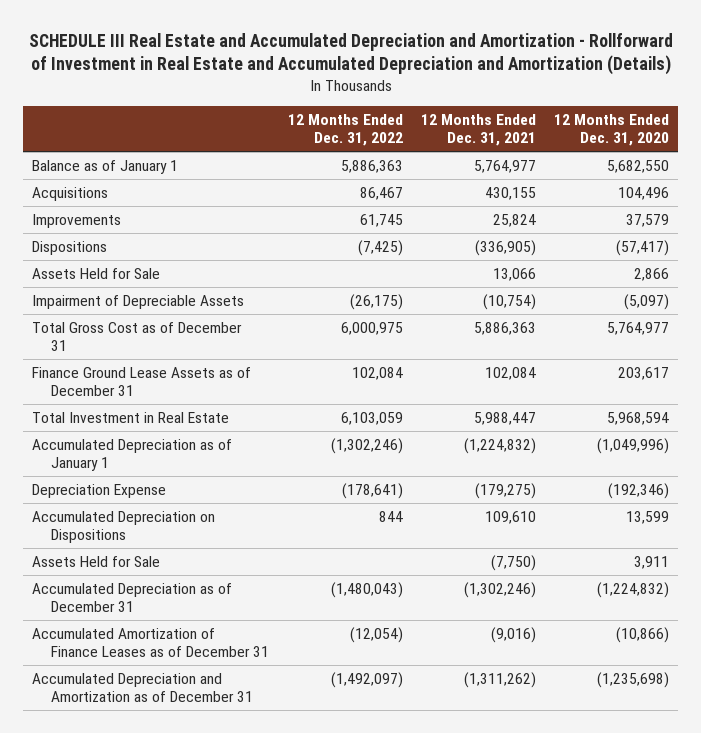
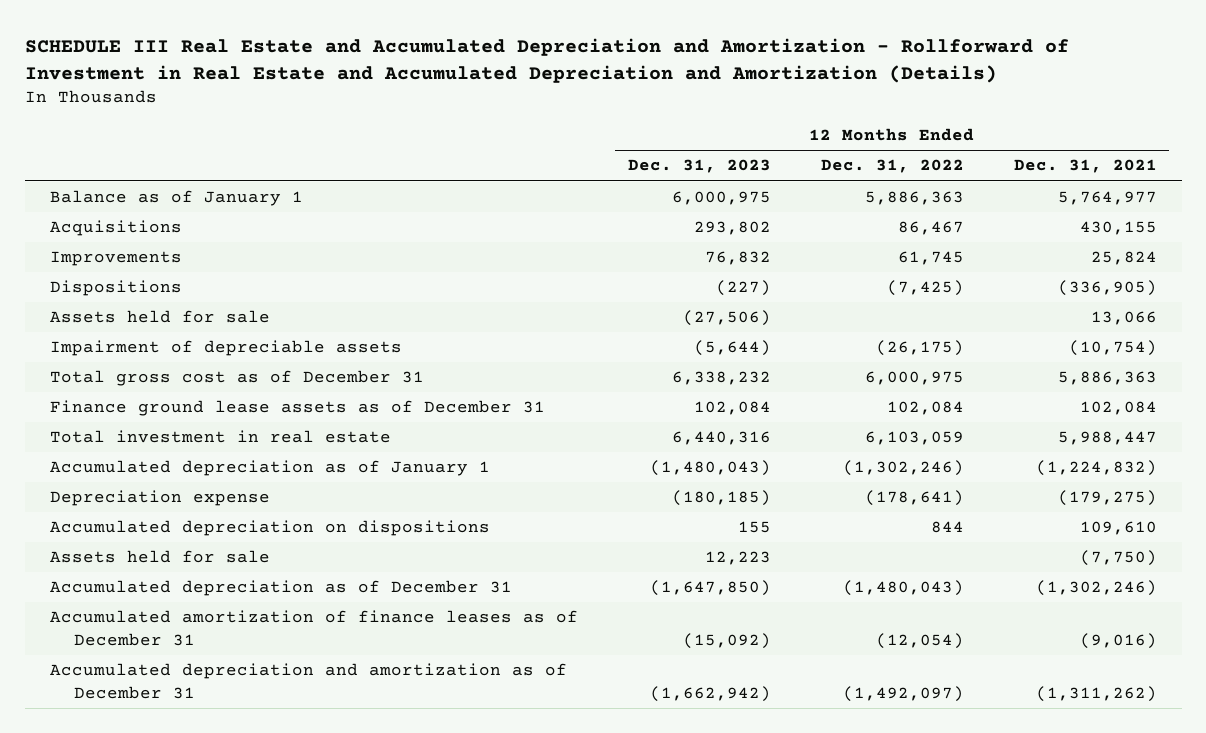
[554,113,670,147] 12 Months Ended Dec. 31, 2020 -> none
none -> [627,159,771,174] Dec. 31, 2023
[31,267,160,279] Assets Held for Sale -> [49,310,270,324] Assets held for sale
[31,294,244,309] Impairment of Depreciable Assets -> [49,340,402,357] Impairment of depreciable assets
[31,321,242,351] Total Gross Cost as of December 31 -> [49,370,424,387] Total gross cost as of December 31
[31,366,251,396] Finance Ground Lease Assets as of December 31 -> [49,400,545,417] Finance ground lease assets as of December 31
[31,411,229,423] Total Investment in Real Estate -> [49,430,391,444] Total investment in real estate
[31,438,232,471] Accumulated Depreciation as of January 1 -> [49,460,490,477] Accumulated depreciation as of January 1
[31,483,166,498] Depreciation Expense -> [49,490,270,507] Depreciation expense
[31,510,215,543] Accumulated Depreciation on Dispositions -> [49,520,490,537] Accumulated depreciation on dispositions
[31,555,160,567] Assets Held for Sale -> [49,550,270,564] Assets held for sale
[31,582,232,612] Accumulated Depreciation as of December 31 -> [49,580,512,597] Accumulated depreciation as of December 31
[31,627,270,657] Accumulated Amortization of Finance Leases as of December 31 -> [49,610,578,646] Accumulated amortization of finance leases as of December 31
[31,672,254,702] Accumulated Depreciation and Amortization as of December 31 -> [49,663,567,699] Accumulated depreciation and amortization as of December 31

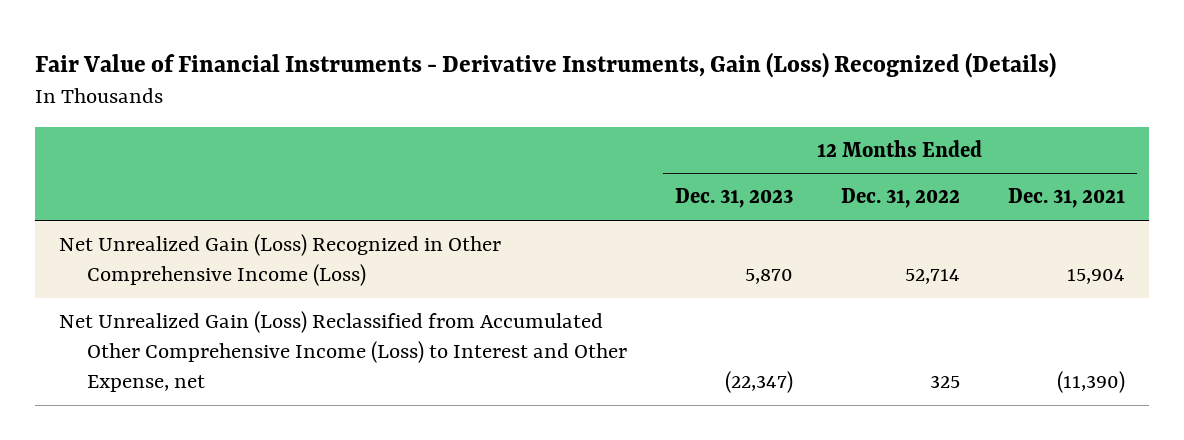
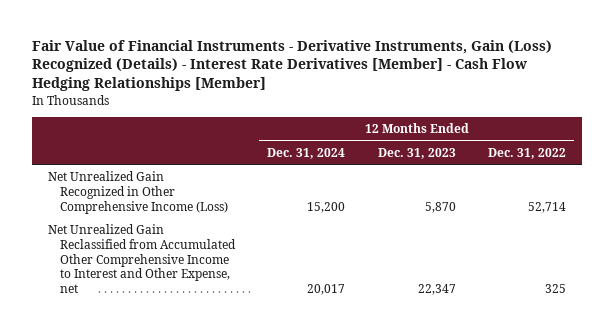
[35,51,1057,78] Fair Value of Financial Instruments - Derivative Instruments, Gain (Loss) Recognized (Details) -> [31,39,552,92] Fair Value of Financial Instruments - Derivative Instruments, Gain (Loss) Recognized (Details) - Interest Rate Derivatives [Member] - Cash Flow Hedging Relationships [Member]
[1008,188,1126,209] Dec. 31, 2021 -> none
none -> [267,147,346,159] Dec. 31, 2024
[59,234,502,287] Net Unrealized Gain (Loss) Recognized in Other Comprehensive Income (Loss) -> [47,171,229,214] Net Unrealized Gain Recognized in Other Comprehensive Income (Loss)
[59,311,627,393] Net Unrealized Gain (Loss) Reclassified from Accumulated Other Comprehensive Income (Loss) to Interest and Other Expense, net -> [47,224,237,294] Net Unrealized Gain Reclassified from Accumulated Other Comprehensive Income to Interest and Other Expense, net
[724,371,793,394] (22,347) -> [417,284,456,296] 22,347

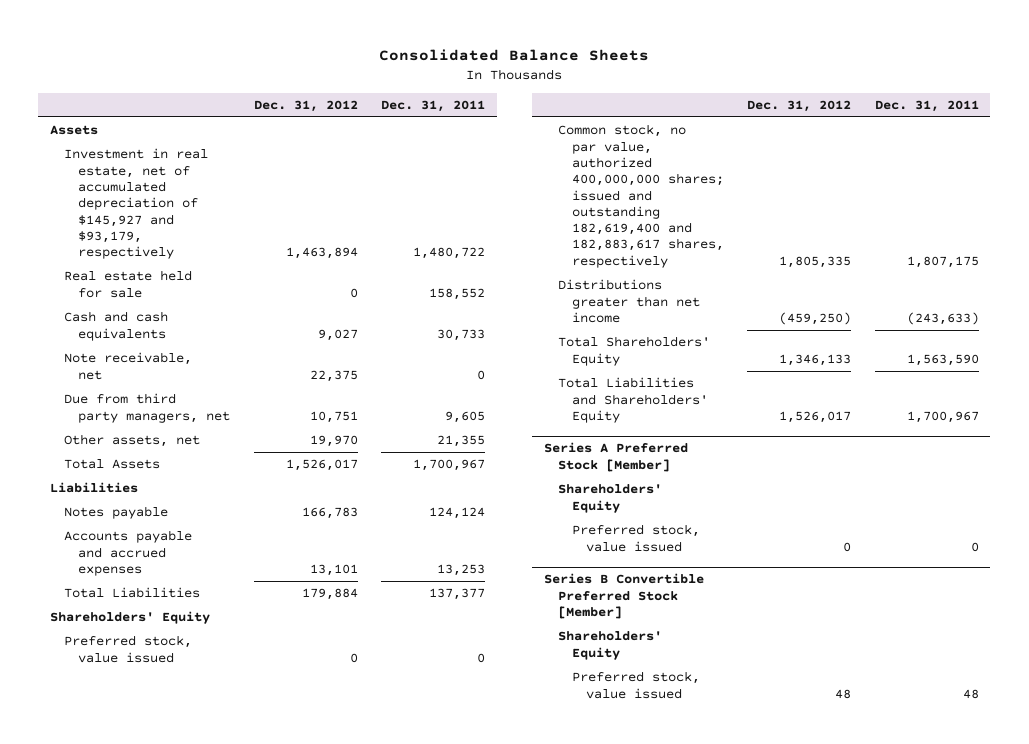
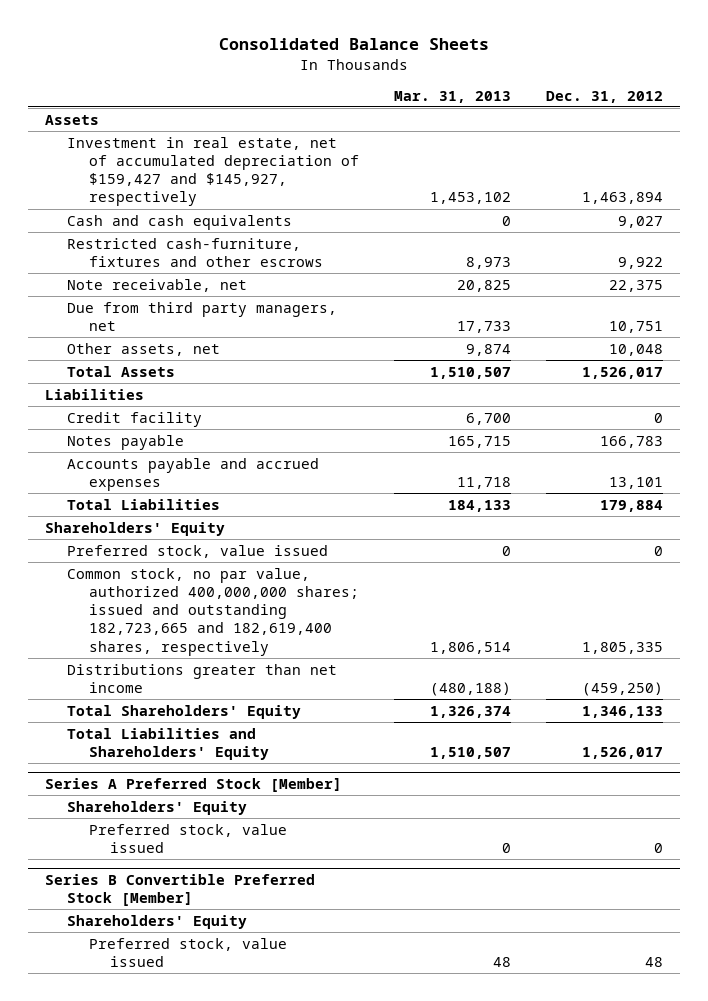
[381,99,486,112] Dec. 31, 2011 -> none
none -> [393,90,511,103] Mar. 31, 2013
[64,270,193,298] Real estate held for sale -> none
[64,148,209,260] Investment in real estate, net of accumulated depreciation of $145,927 and $93,179, respectively -> [67,136,359,207] Investment in real estate, net of accumulated depreciation of $159,427 and $145,927, respectively
none -> [67,237,323,267] Restricted cash-furniture, fixtures and other escrows
[309,435,358,448] 19,970 -> [608,343,663,356] 10,048
none -> [67,411,203,427] Credit facility
[557,124,724,268] Common stock, no par value, authorized 400,000,000 shares; issued and outstanding 182,619,400 and 182,883,617 shares, respectively -> [67,567,359,656] Common stock, no par value, authorized 400,000,000 shares; issued and outstanding 182,723,665 and 182,619,400 shares, respectively

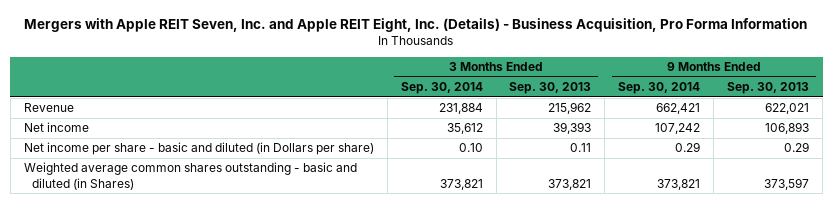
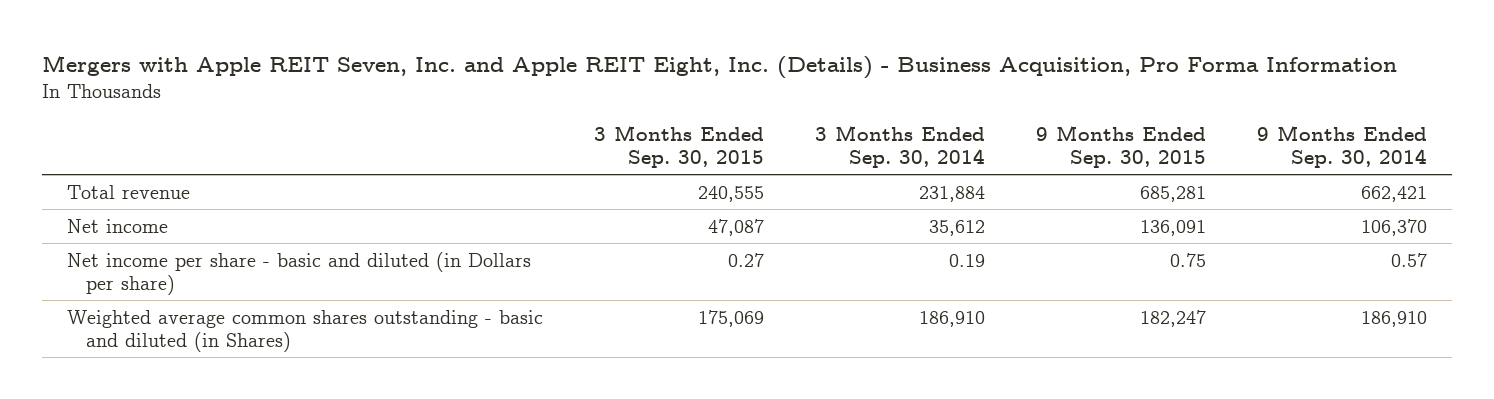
[509,82,592,95] Sep. 30, 2013 -> none
[727,82,810,95] Sep. 30, 2013 -> none
none -> [594,124,765,168] 3 Months Ended Sep. 30, 2015
none -> [1035,124,1206,168] 9 Months Ended Sep. 30, 2015
[23,103,74,113] Revenue -> [67,184,191,199] Total revenue
[655,123,701,135] 107,242 -> [1360,218,1427,236] 106,370
[458,143,483,153] 0.10 -> [949,253,986,267] 0.19
[675,142,701,153] 0.29 -> [1390,252,1427,267] 0.57
[439,178,483,190] 373,821 -> [919,310,986,327] 186,910
[657,178,701,190] 373,821 -> [1360,310,1427,327] 186,910

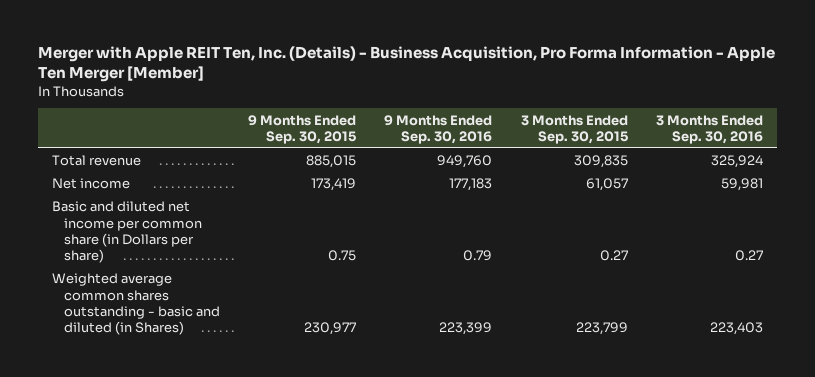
[41,54,1397,79] Mergers with Apple REIT Seven, Inc. and Apple REIT Eight, Inc. (Details) - Business Acquisition, Pro Forma Information -> [37,46,775,83] Merger with Apple REIT Ten, Inc. (Details) - Business Acquisition, Pro Forma Information - Apple Ten Merger [Member]
[815,124,986,168] 3 Months Ended Sep. 30, 2014 -> none
[1256,124,1427,168] 9 Months Ended Sep. 30, 2014 -> none
none -> [384,114,493,145] 9 Months Ended Sep. 30, 2016
none -> [656,114,764,145] 3 Months Ended Sep. 30, 2016
[698,185,765,202] 240,555 -> [573,155,628,169] 309,835
[1139,185,1206,202] 685,281 -> [306,155,357,169] 885,015
[708,218,765,236] 47,087 -> [585,178,628,192] 61,057
[1139,219,1206,236] 136,091 -> [311,178,357,192] 173,419
[67,251,532,295] Net income per share - basic and diluted (in Dollars per share) -> [52,201,202,264] Basic and diluted net income per common share (in Dollars per share)
[698,309,765,327] 175,069 -> [575,322,628,336] 223,799
[1139,309,1206,327] 182,247 -> [304,322,357,336] 230,977

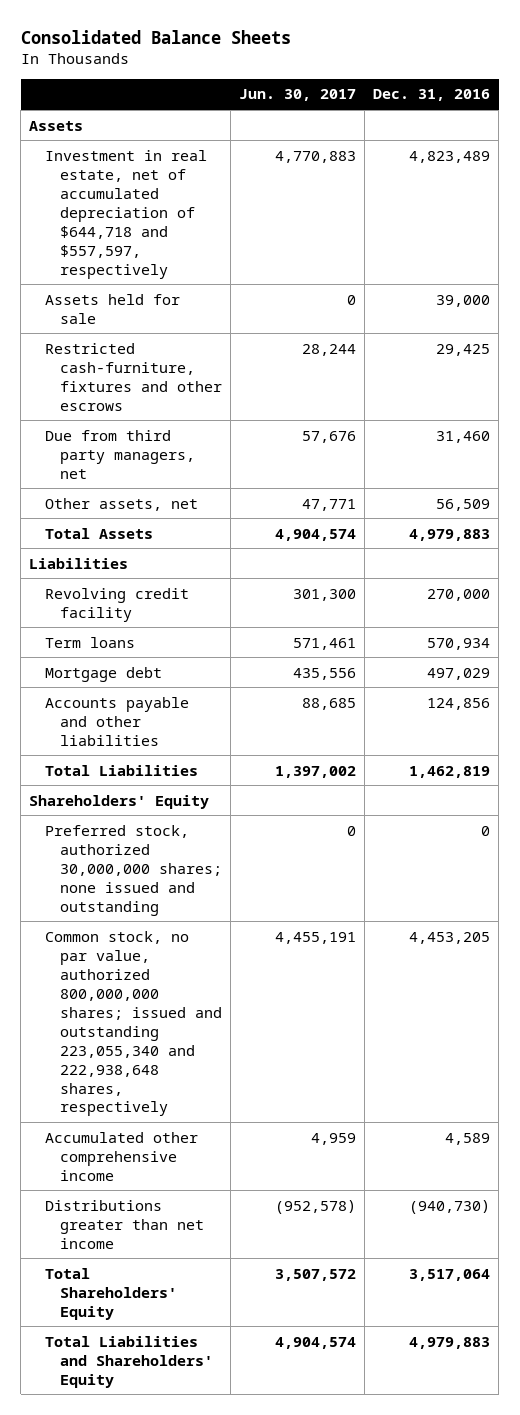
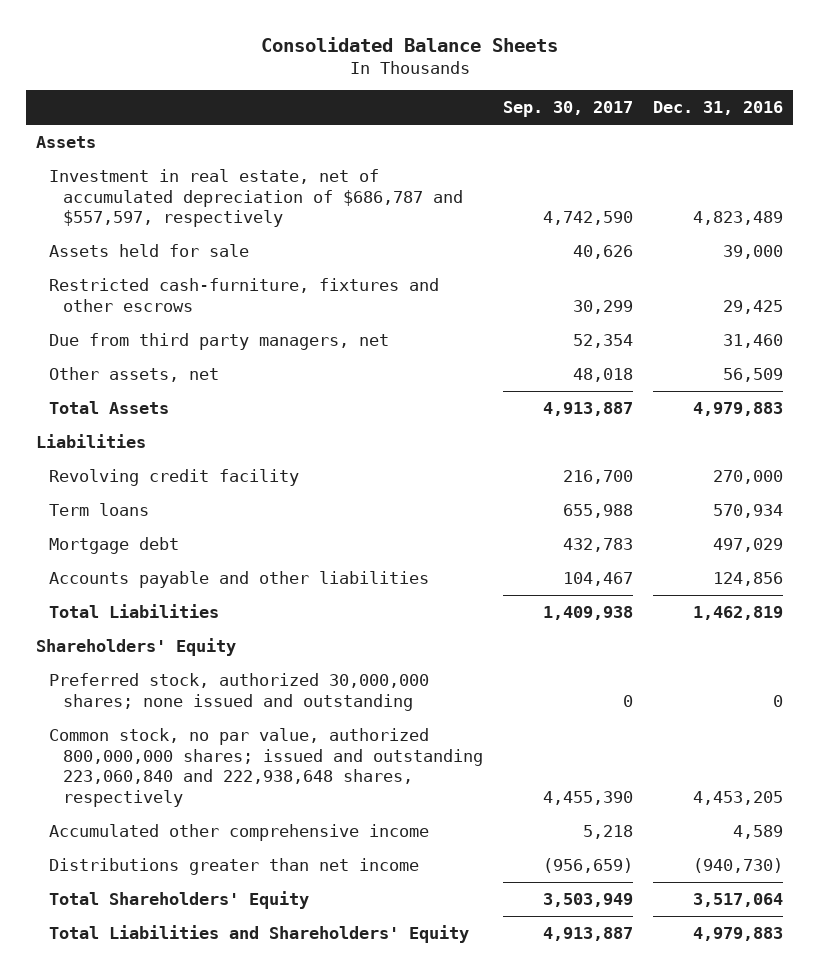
[239,89,357,102] Jun. 30, 2017 -> none
none -> [502,101,633,118] Sep. 30, 2017
[44,149,207,279] Investment in real estate, net of accumulated depreciation of $644,718 and $557,597, respectively -> [49,168,463,228] Investment in real estate, net of accumulated depreciation of $686,787 and $557,597, respectively
[44,930,223,1117] Common stock, no par value, authorized 800,000,000 shares; issued and outstanding 223,055,340 and 222,938,648 shares, respectively -> [49,727,483,808] Common stock, no par value, authorized 800,000,000 shares; issued and outstanding 223,060,840 and 222,938,648 shares, respectively

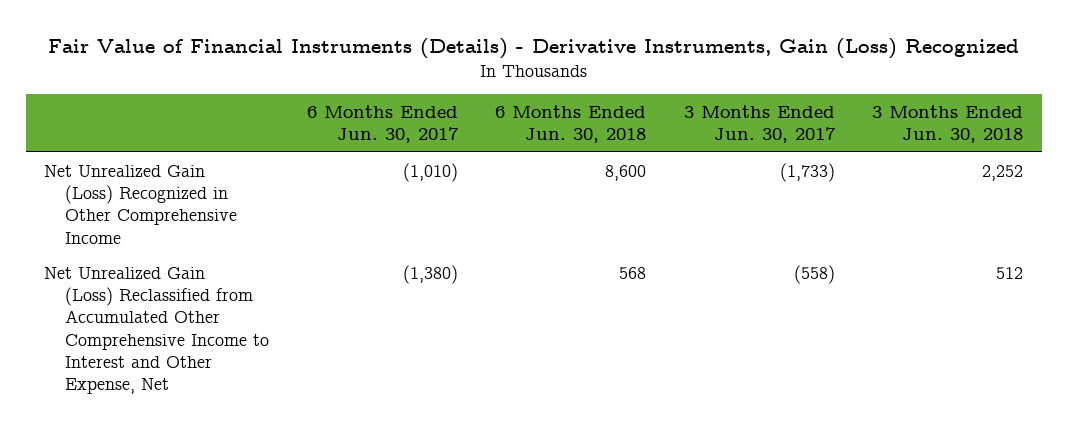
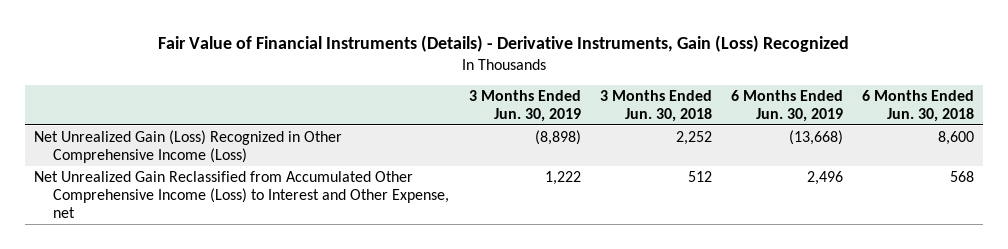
[306,104,459,144] 6 Months Ended Jun. 30, 2017 -> none
[683,104,836,144] 3 Months Ended Jun. 30, 2017 -> none
none -> [468,89,581,122] 3 Months Ended Jun. 30, 2019
none -> [730,89,843,122] 6 Months Ended Jun. 30, 2019
[44,164,238,244] Net Unrealized Gain (Loss) Recognized in Other Comprehensive Income -> [34,129,343,164] Net Unrealized Gain (Loss) Recognized in Other Comprehensive Income (Loss)
[44,266,270,395] Net Unrealized Gain (Loss) Reclassified from Accumulated Other Comprehensive Income to Interest and Other Expense, Net -> [34,170,450,219] Net Unrealized Gain Reclassified from Accumulated Other Comprehensive Income (Loss) to Interest and Other Expense, net

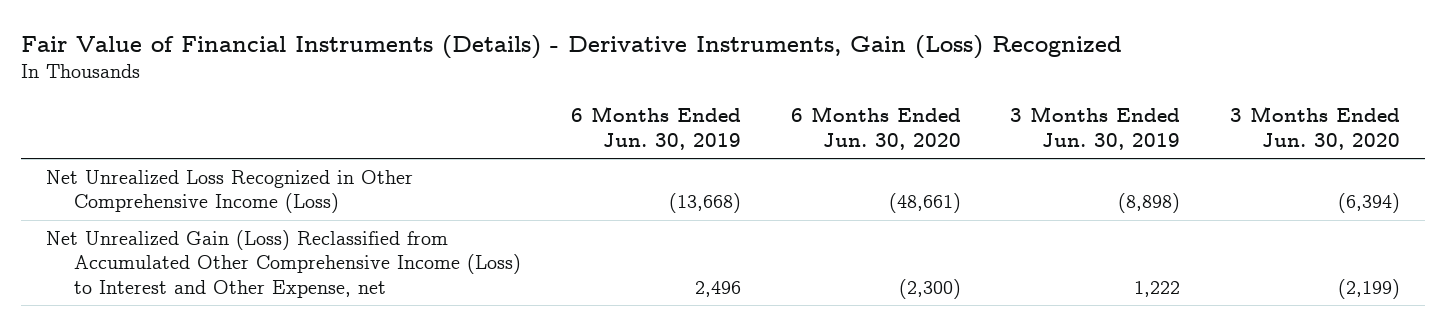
[599,89,712,122] 3 Months Ended Jun. 30, 2018 -> none
[861,89,974,122] 6 Months Ended Jun. 30, 2018 -> none
none -> [790,106,961,151] 6 Months Ended Jun. 30, 2020
none -> [1229,106,1400,151] 3 Months Ended Jun. 30, 2020
[34,129,343,164] Net Unrealized Gain (Loss) Recognized in Other Comprehensive Income (Loss) -> [46,169,414,214] Net Unrealized Loss Recognized in Other Comprehensive Income (Loss)
[34,170,450,219] Net Unrealized Gain Reclassified from Accumulated Other Comprehensive Income (Loss) to Interest and Other Expense, net -> [46,229,522,299] Net Unrealized Gain (Loss) Reclassified from Accumulated Other Comprehensive Income (Loss) to Interest and Other Expense, net

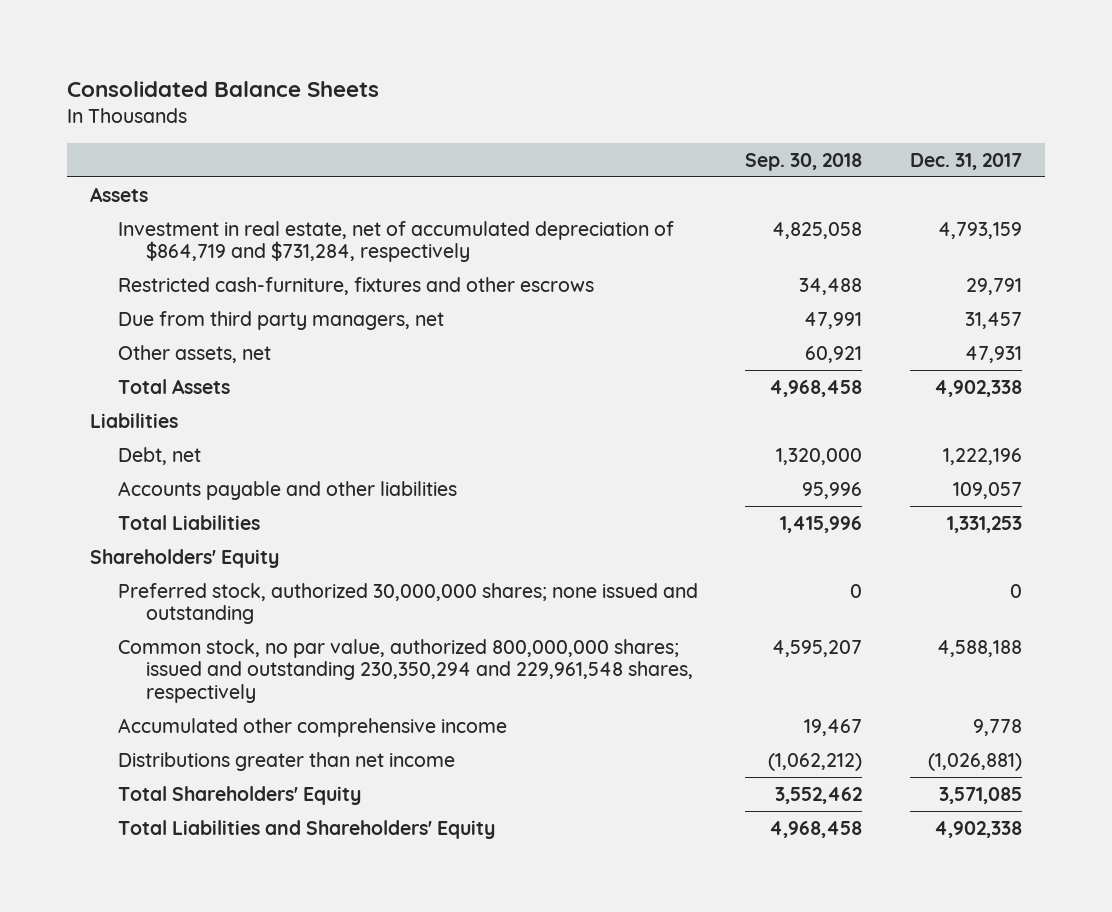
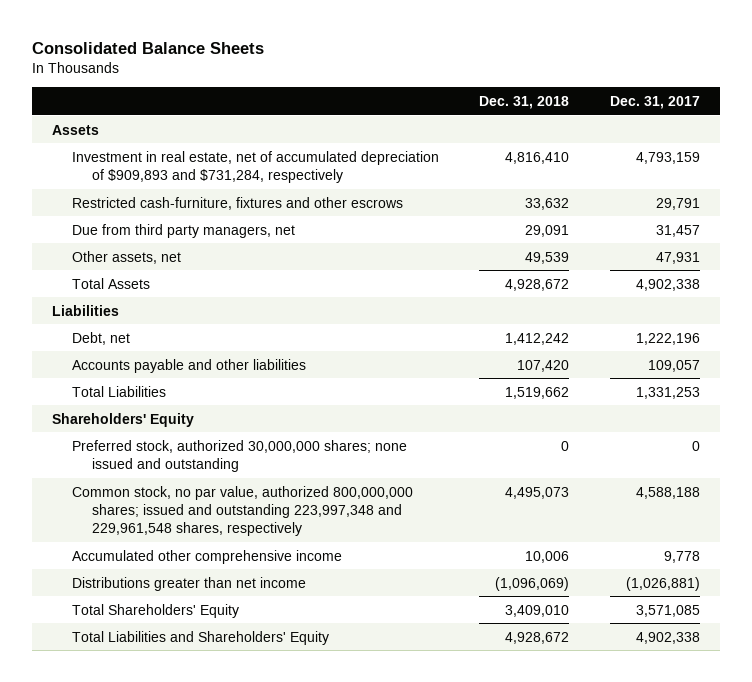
[745,152,863,171] Sep. 30, 2018 -> none
none -> [479,95,570,109] Dec. 31, 2018
[118,220,675,263] Investment in real estate, net of accumulated depreciation of $864,719 and $731,284, respectively -> [72,150,440,183] Investment in real estate, net of accumulated depreciation of $909,893 and $731,284, respectively
[118,638,694,703] Common stock, no par value, authorized 800,000,000 shares; issued and outstanding 230,350,294 and 229,961,548 shares, respectively -> [72,485,414,537] Common stock, no par value, authorized 800,000,000 shares; issued and outstanding 223,997,348 and 229,961,548 shares, respectively

